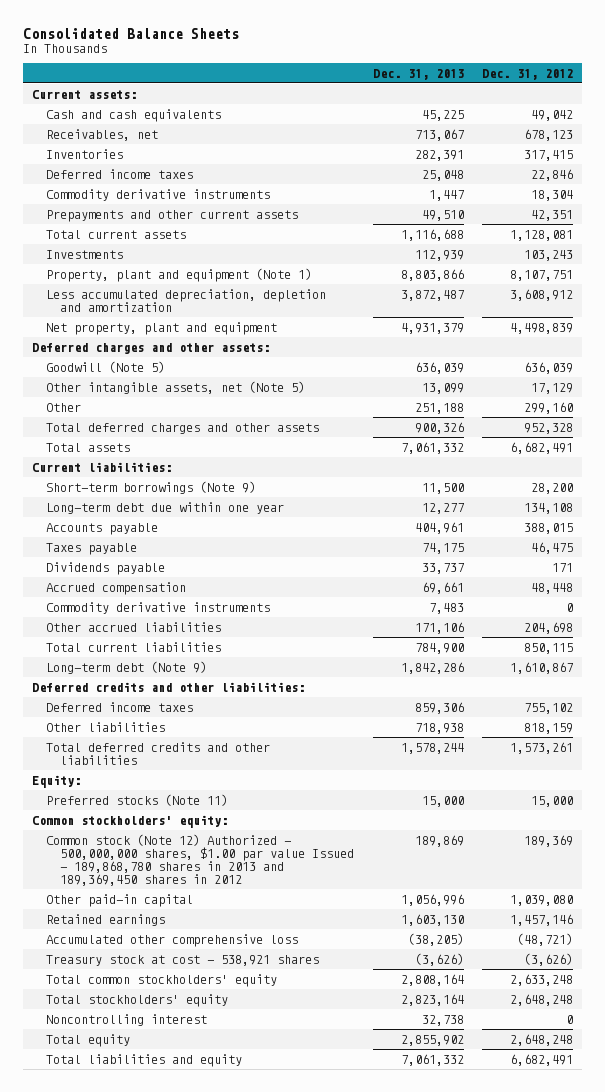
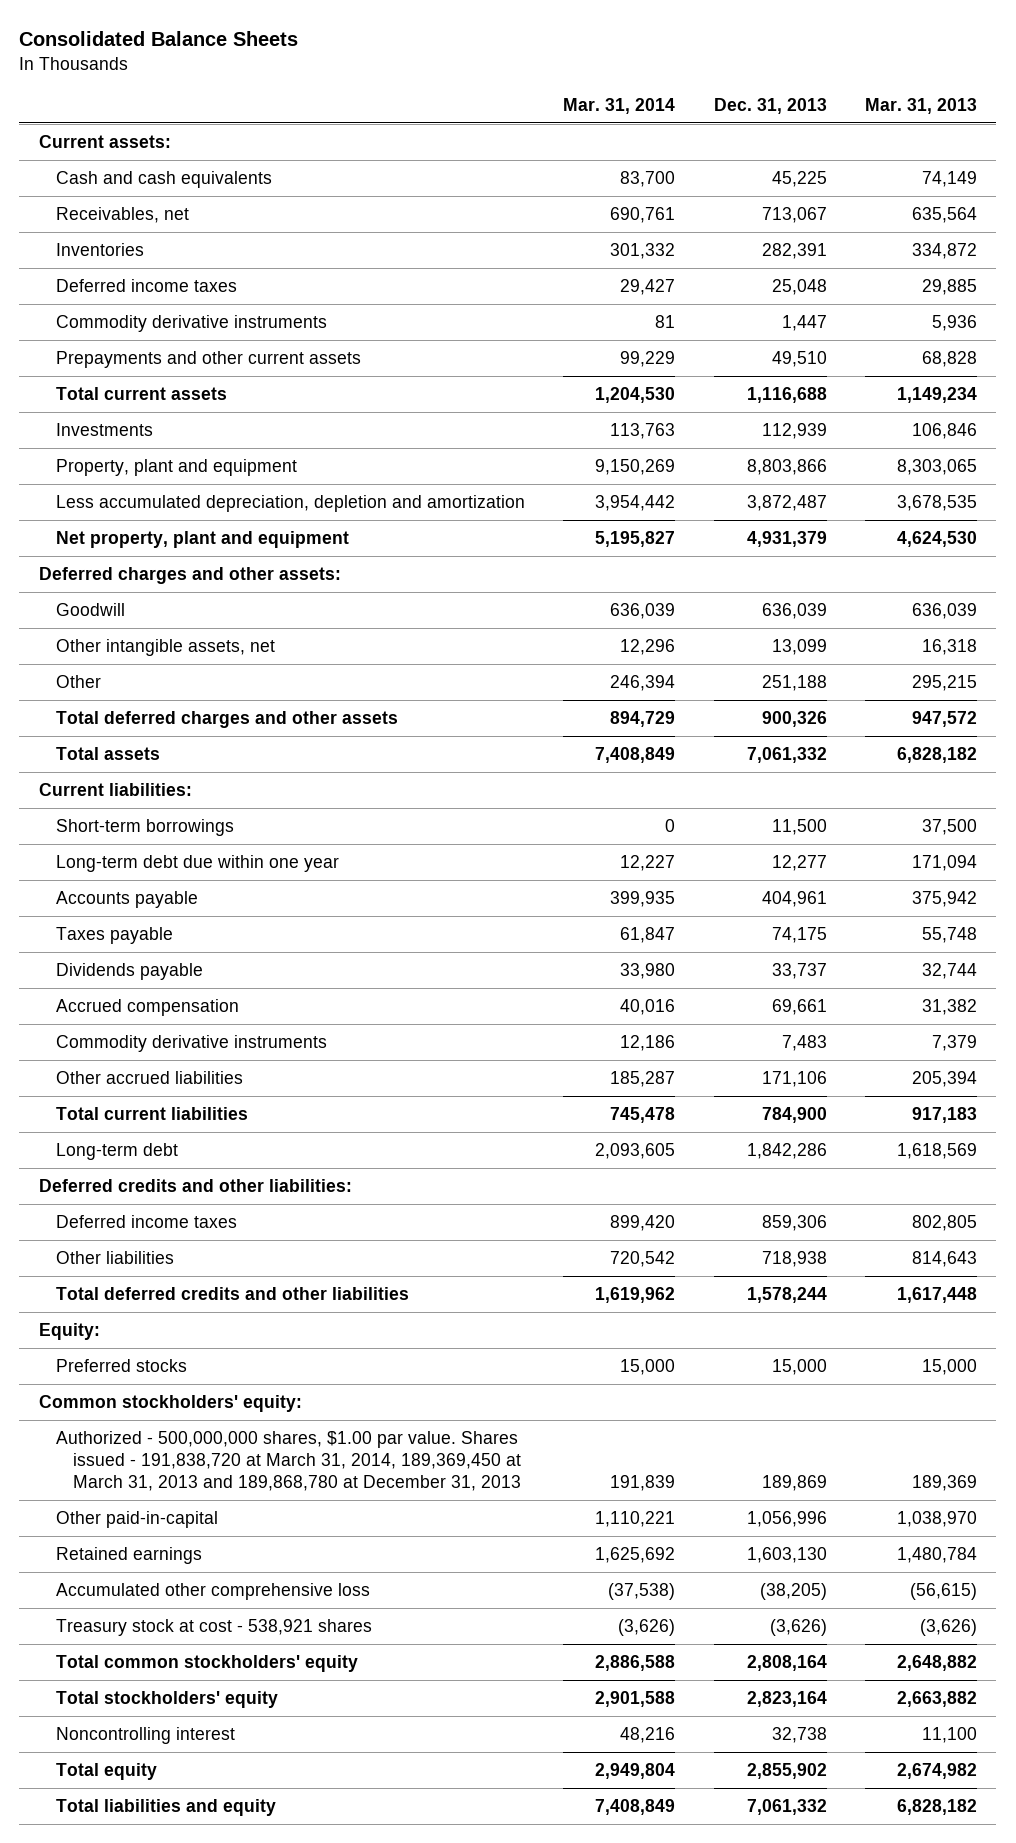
[481,68,573,80] Dec. 31, 2012 -> none
none -> [563,98,676,115] Mar. 31, 2014
none -> [865,98,978,115] Mar. 31, 2013
[46,267,313,282] Property, plant and equipment (Note 1) -> [55,458,297,476] Property, plant and equipment
[46,360,166,373] Goodwill (Note 5) -> [55,602,125,616] Goodwill
[46,380,306,394] Other intangible assets, net (Note 5) -> [55,638,275,656] Other intangible assets, net
[46,480,257,494] Short-term borrowings (Note 9) -> [55,818,234,836] Short-term borrowings
[46,660,208,674] Long-term debt (Note 9) -> [55,1142,178,1160] Long-term debt
[46,793,229,806] Preferred stocks (Note 11) -> [55,1358,187,1372] Preferred stocks
[46,833,355,886] Common stock (Note 12) Authorized - 500,000,000 shares, $1.00 par value Issued - 189,868,780 shares in 2013 and 189,369,450 shares in 2012 -> [55,1430,522,1491] Authorized - 500,000,000 shares, $1.00 par value. Shares issued - 191,838,720 at March 31, 2014, 189,369,450 at March 31, 2013 and 189,868,780 at December 31, 2013
[46,893,194,907] Other paid-in capital -> [55,1510,218,1528] Other paid-in-capital

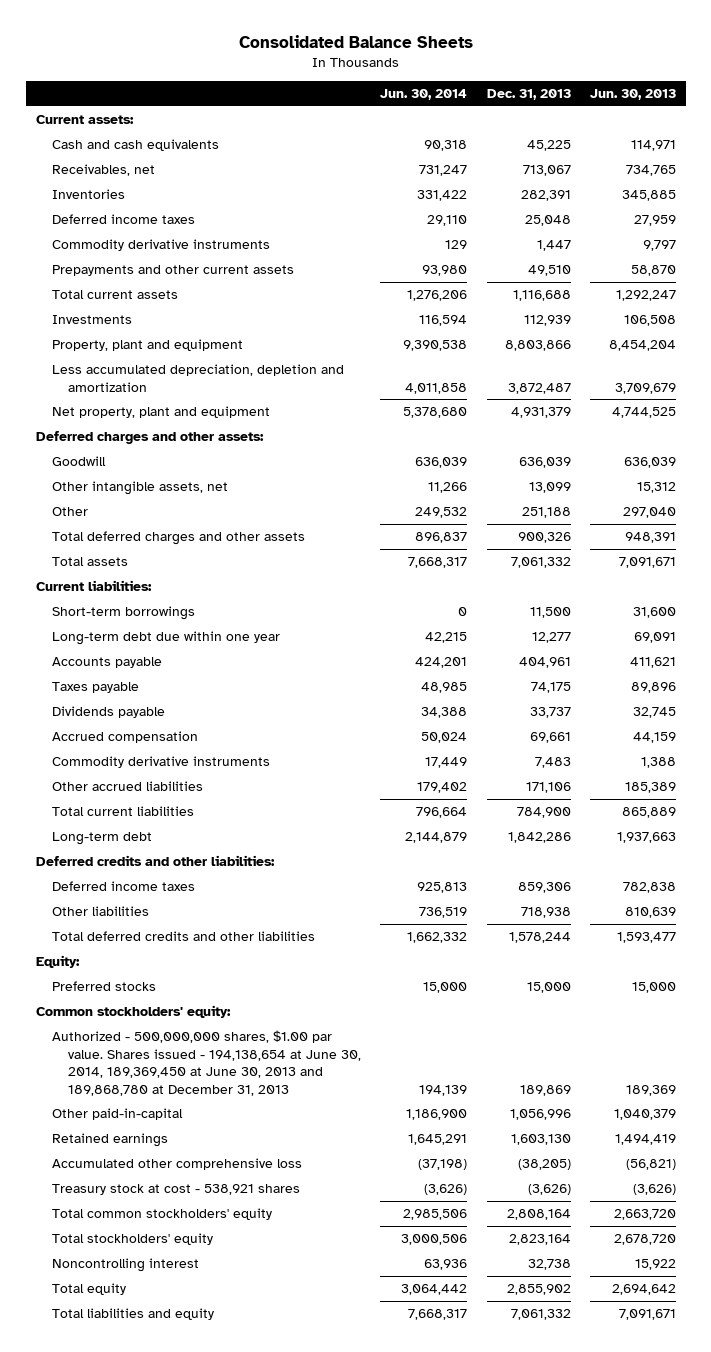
[563,98,676,115] Mar. 31, 2014 -> none
[865,98,978,115] Mar. 31, 2013 -> none
none -> [380,89,468,101] Jun. 30, 2014
none -> [589,89,676,101] Jun. 30, 2013
[55,1430,522,1491] Authorized - 500,000,000 shares, $1.00 par value. Shares issued - 191,838,720 at March 31, 2014, 189,369,450 at March 31, 2013 and 189,868,780 at December 31, 2013 -> [51,1030,361,1096] Authorized - 500,000,000 shares, $1.00 par value. Shares issued - 194,138,654 at June 30, 2014, 189,369,450 at June 30, 2013 and 189,868,780 at December 31, 2013

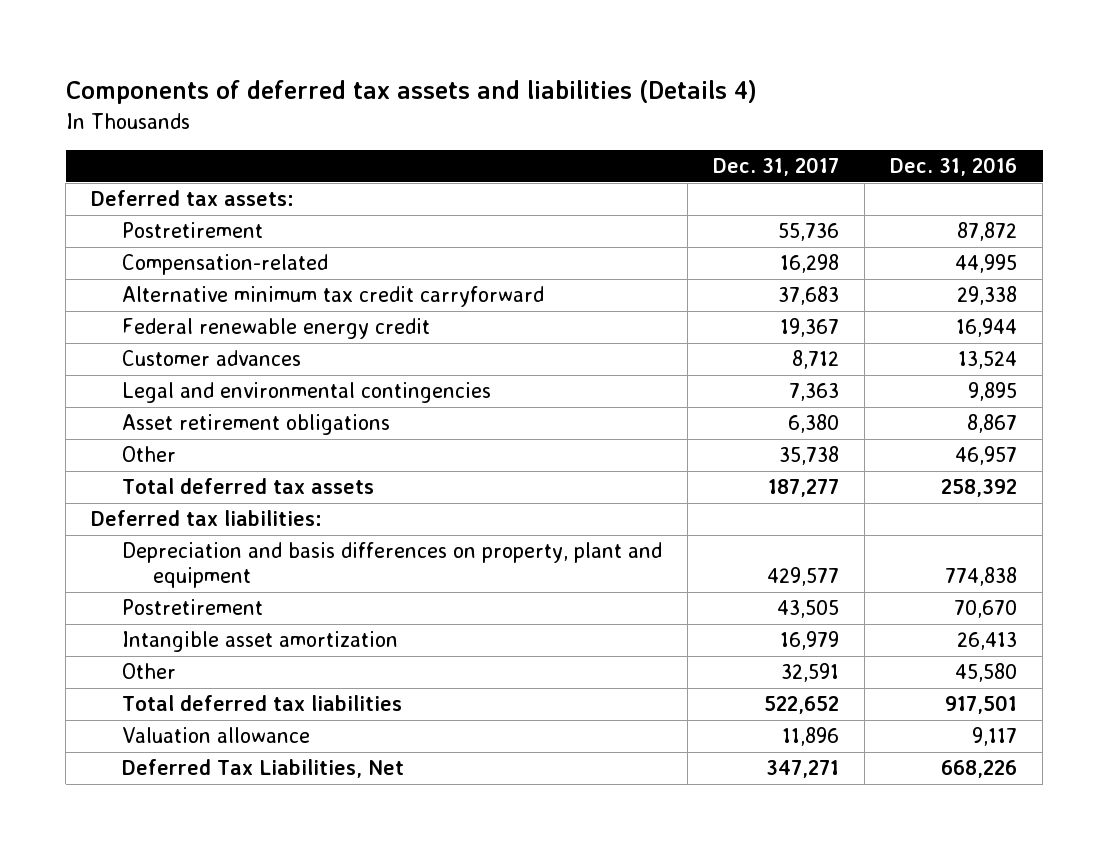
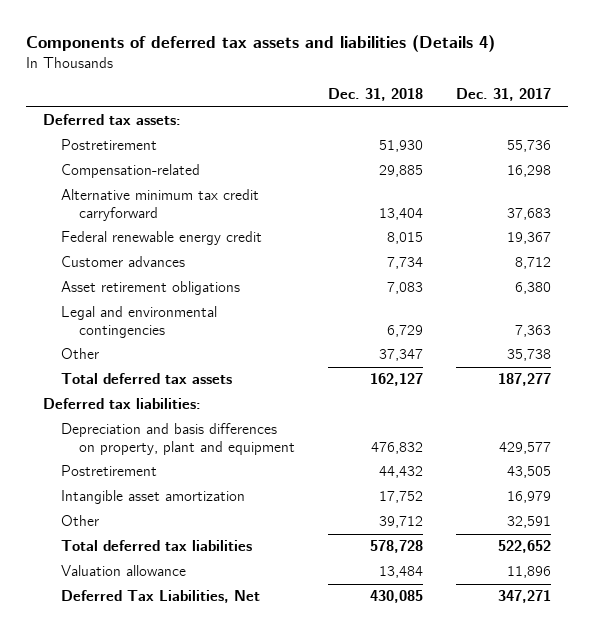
[890,157,1018,177] Dec. 31, 2016 -> none
none -> [328,88,424,102] Dec. 31, 2018
[122,382,492,404] Legal and environmental contingencies -> [60,306,217,338] Legal and environmental contingencies

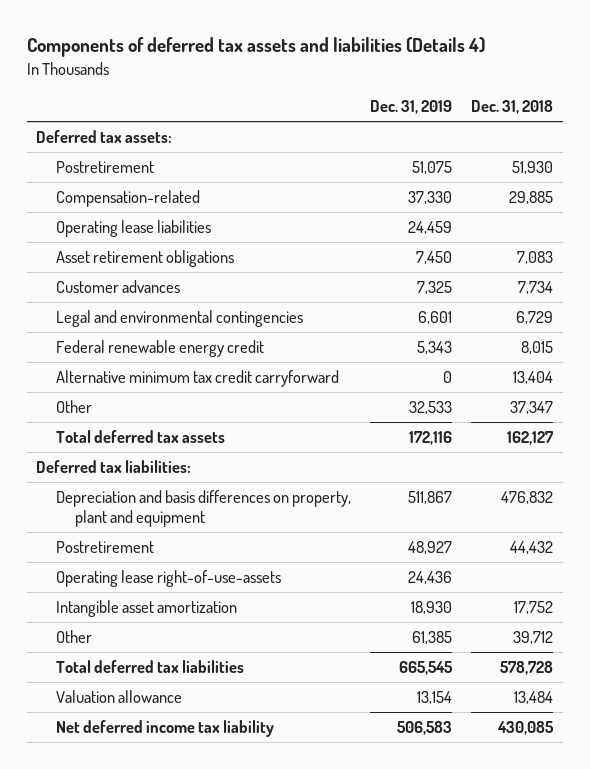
[456,88,552,102] Dec. 31, 2017 -> none
none -> [370,100,453,115] Dec. 31, 2019
none -> [55,220,211,238] Operating lease liabilities
[60,256,185,268] Customer advances -> [55,280,180,294] Customer advances
[60,231,262,246] Federal renewable energy credit -> [55,340,264,358] Federal renewable energy credit
[60,189,259,221] Alternative minimum tax credit carryforward -> [55,370,339,388] Alternative minimum tax credit carryforward
none -> [55,570,281,588] Operating lease right-of-use-assets
[60,590,260,604] Deferred Tax Liabilities, Net -> [55,720,274,738] Net deferred income tax liability

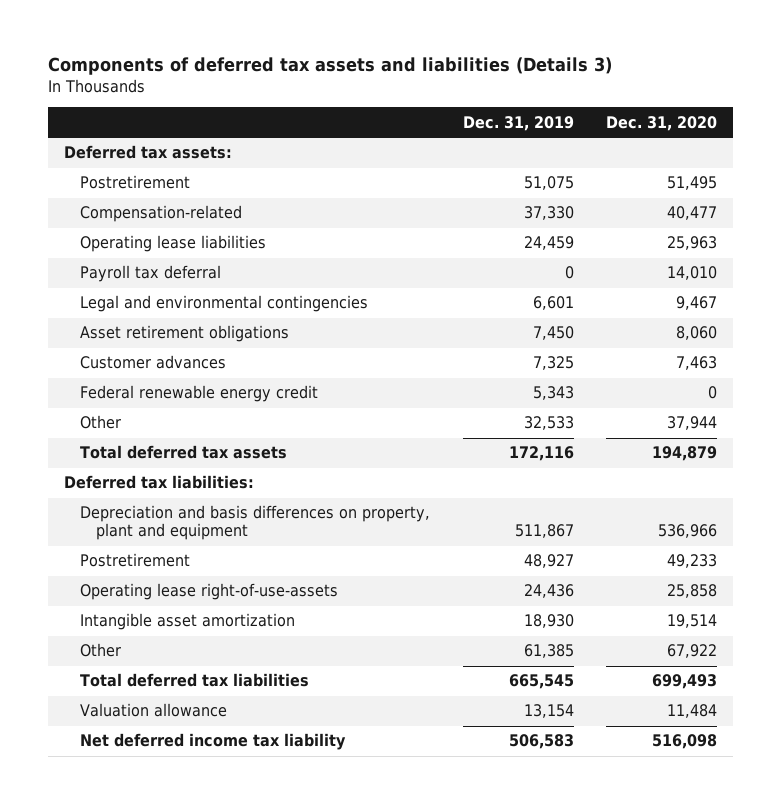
[26,37,485,58] Components of deferred tax assets and liabilities (Details 4) -> [47,57,612,76] Components of deferred tax assets and liabilities (Details 3)
[471,100,554,115] Dec. 31, 2018 -> none
none -> [606,115,718,131] Dec. 31, 2020
none -> [80,265,222,283] Payroll tax deferral
[55,310,303,328] Legal and environmental contingencies -> [80,295,369,313] Legal and environmental contingencies
[55,370,339,388] Alternative minimum tax credit carryforward -> none

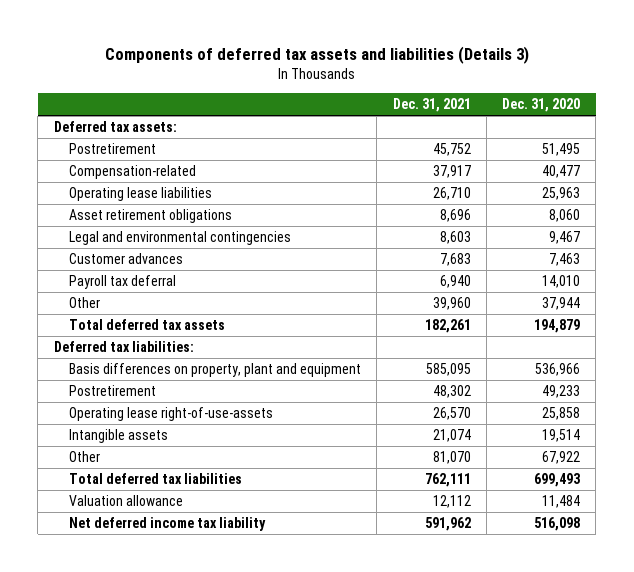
[462,115,574,131] Dec. 31, 2019 -> none
none -> [392,98,471,113] Dec. 31, 2021
[80,295,369,313] Legal and environmental contingencies -> [69,231,292,246] Legal and environmental contingencies
[80,385,319,403] Federal renewable energy credit -> none
[80,265,222,283] Payroll tax deferral -> [69,275,177,290] Payroll tax deferral
[80,505,431,541] Depreciation and basis differences on property, plant and equipment -> [69,363,362,378] Basis differences on property, plant and equipment
[80,613,296,631] Intangible asset amortization -> [69,429,169,444] Intangible assets

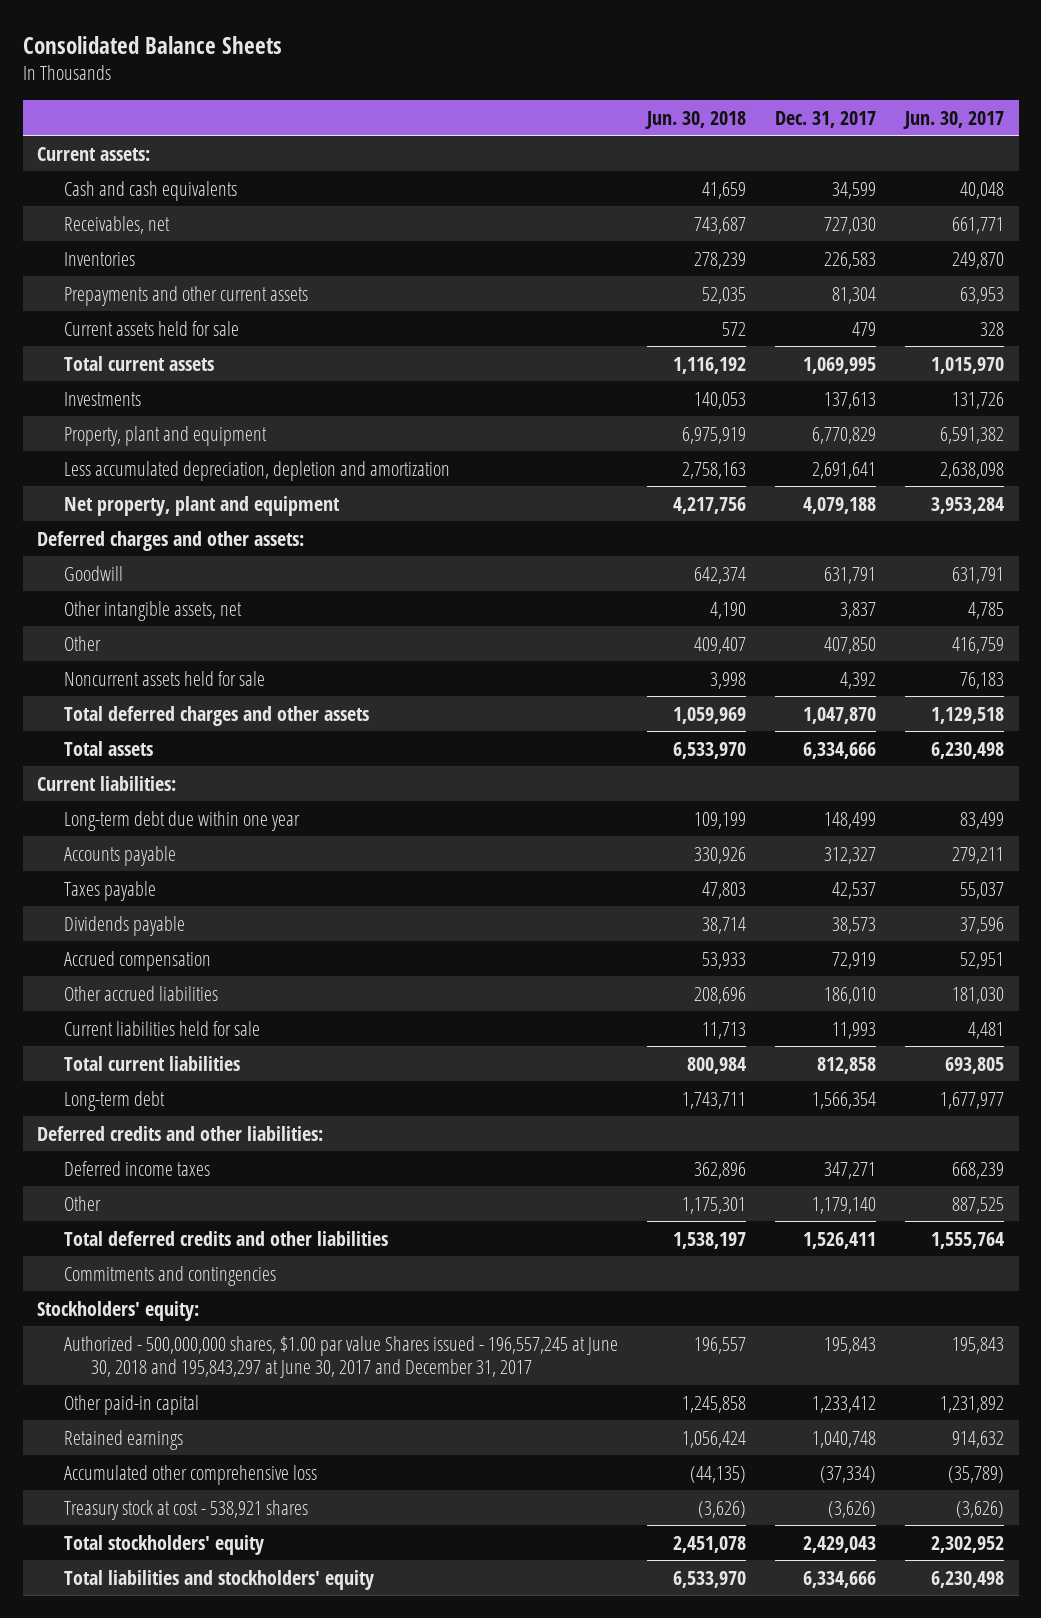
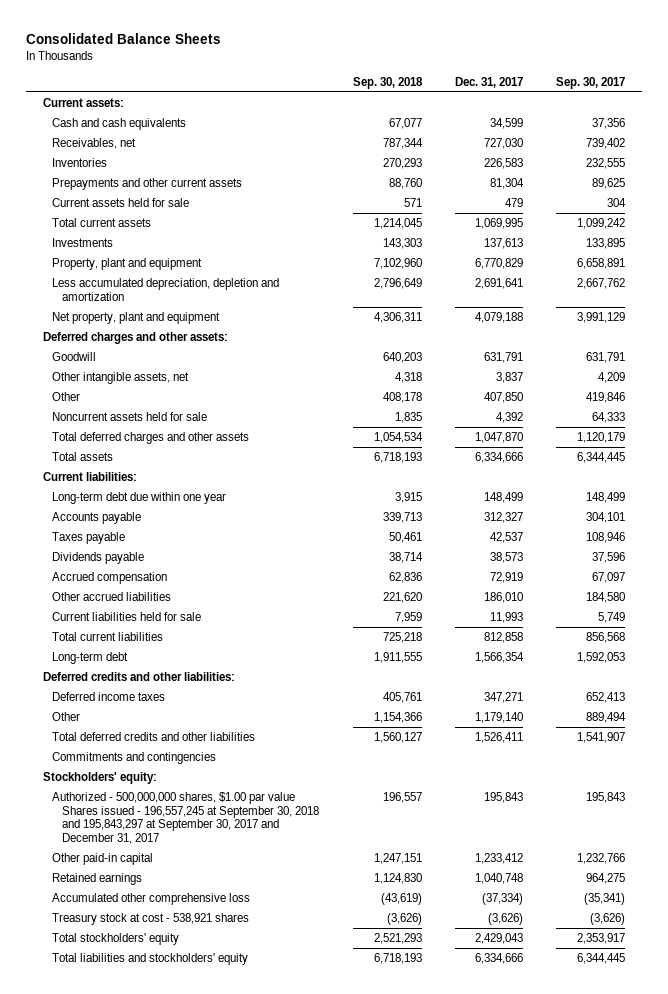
[645,110,747,129] Jun. 30, 2018 -> none
[903,110,1005,129] Jun. 30, 2017 -> none
none -> [352,76,423,89] Sep. 30, 2018
none -> [556,76,626,89] Sep. 30, 2017
[64,1335,619,1379] Authorized - 500,000,000 shares, $1.00 par value Shares issued - 196,557,245 at June 30, 2018 and 195,843,297 at June 30, 2017 and December 31, 2017 -> [52,792,320,844] Authorized - 500,000,000 shares, $1.00 par value Shares issued - 196,557,245 at September 30, 2018 and 195,843,297 at September 30, 2017 and December 31, 2017

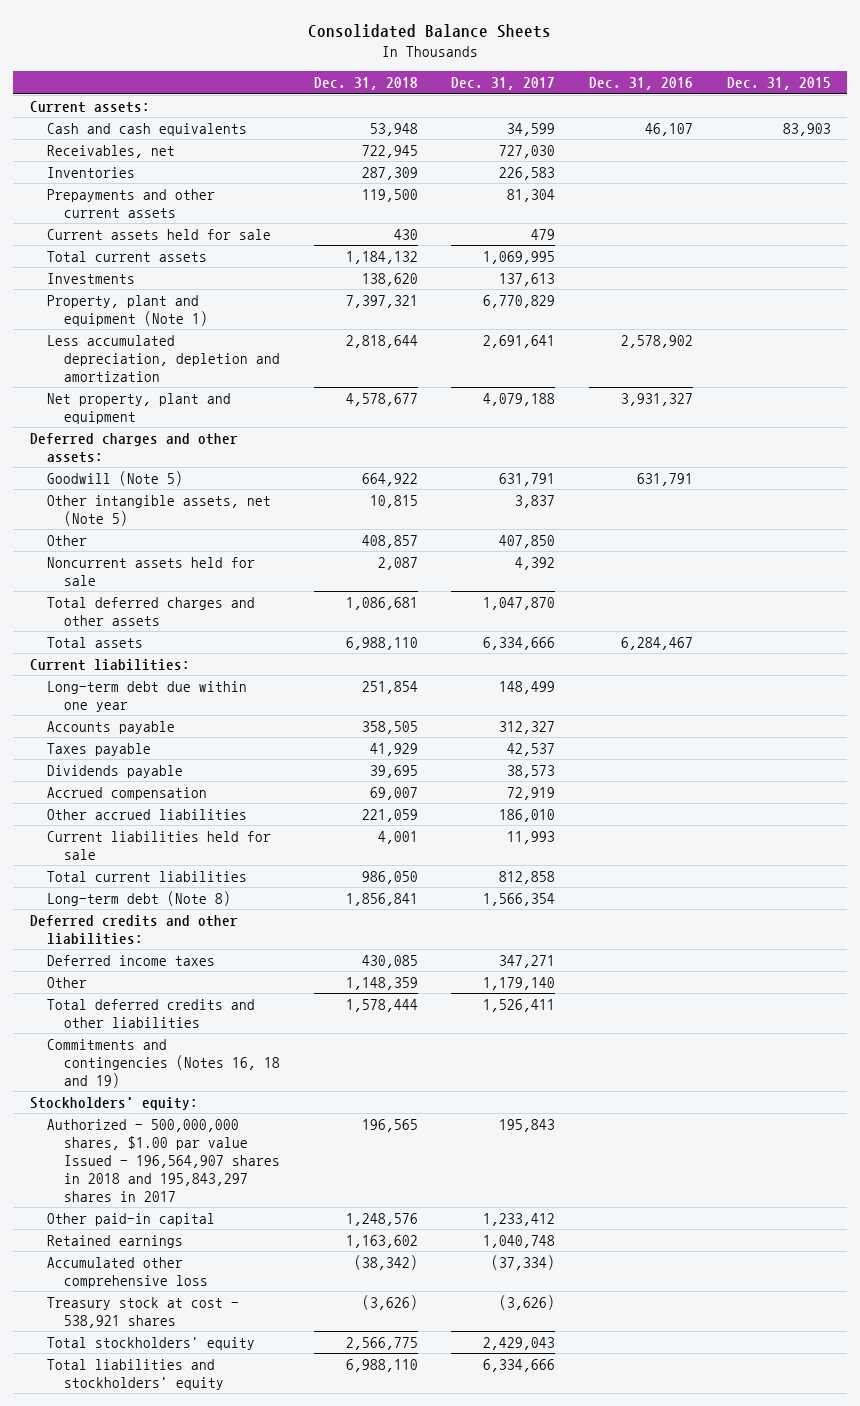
[352,76,423,89] Sep. 30, 2018 -> none
[556,76,626,89] Sep. 30, 2017 -> none
none -> [313,77,418,91] Dec. 31, 2018
none -> [589,77,694,91] Dec. 31, 2016
none -> [726,77,831,91] Dec. 31, 2015
[52,258,203,271] Property, plant and equipment -> [46,294,209,326] Property, plant and equipment (Note 1)
[52,352,97,362] Goodwill -> [46,470,183,486] Goodwill (Note 5)
[52,372,190,385] Other intangible assets, net -> [46,494,271,526] Other intangible assets, net (Note 5)
[52,652,129,665] Long-term debt -> [46,890,231,906] Long-term debt (Note 8)
[52,752,217,765] Commitments and contingencies -> [46,1038,281,1088] Commitments and contingencies (Notes 16, 18 and 19)
[52,792,320,844] Authorized - 500,000,000 shares, $1.00 par value Shares issued - 196,557,245 at September 30, 2018 and 195,843,297 at September 30, 2017 and December 31, 2017 -> [46,1118,281,1202] Authorized - 500,000,000 shares, $1.00 par value Issued - 196,564,907 shares in 2018 and 195,843,297 shares in 2017

